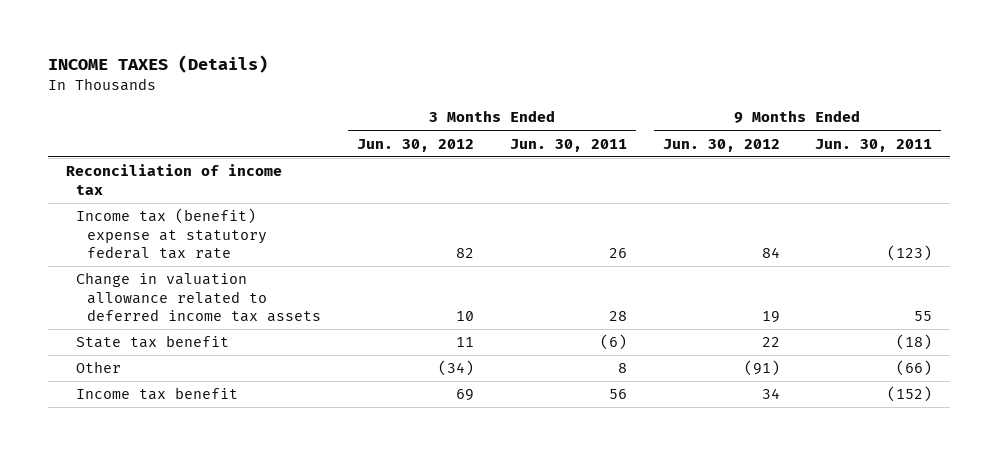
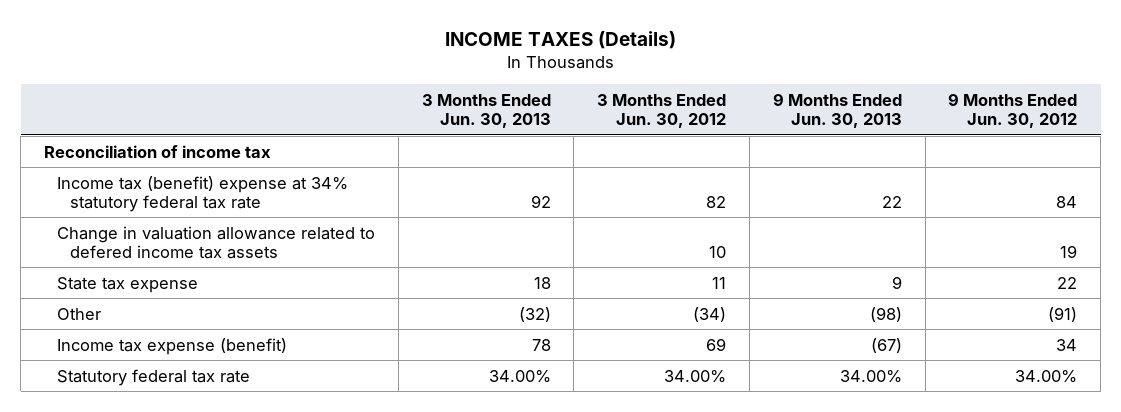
[509,138,627,152] Jun. 30, 2011 -> none
[815,138,933,152] Jun. 30, 2011 -> none
none -> [421,94,551,129] 3 Months Ended Jun. 30, 2013
none -> [772,93,902,129] 9 Months Ended Jun. 30, 2013
[76,208,267,260] Income tax (benefit) expense at statutory federal tax rate -> [57,175,349,212] Income tax (benefit) expense at 34% statutory federal tax rate
[76,272,321,323] Change in valuation allowance related to deferred income tax assets -> [57,225,376,259] Change in valuation allowance related to defered income tax assets
[76,335,230,349] State tax benefit -> [57,276,199,293] State tax expense
[76,387,239,401] Income tax benefit -> [57,337,288,355] Income tax expense (benefit)
none -> [57,368,251,386] Statutory federal tax rate

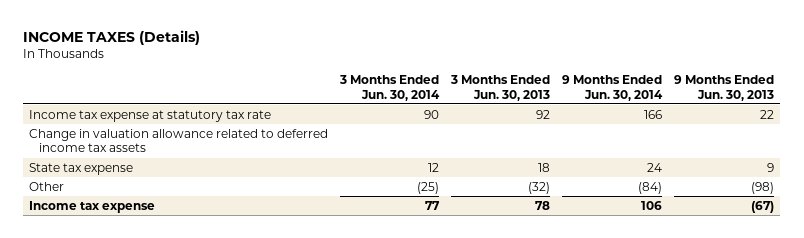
[597,94,727,129] 3 Months Ended Jun. 30, 2012 -> none
[948,93,1078,129] 9 Months Ended Jun. 30, 2012 -> none
none -> [339,74,441,101] 3 Months Ended Jun. 30, 2014
none -> [562,74,664,101] 9 Months Ended Jun. 30, 2014
[43,144,271,158] Reconciliation of income tax -> none
[57,175,349,212] Income tax (benefit) expense at 34% statutory federal tax rate -> [29,109,272,122] Income tax expense at statutory tax rate
[57,225,376,259] Change in valuation allowance related to defered income tax assets -> [29,128,329,153] Change in valuation allowance related to deferred income tax assets
[57,368,251,386] Statutory federal tax rate -> none
[57,337,288,355] Income tax expense (benefit) -> [29,200,156,213] Income tax expense

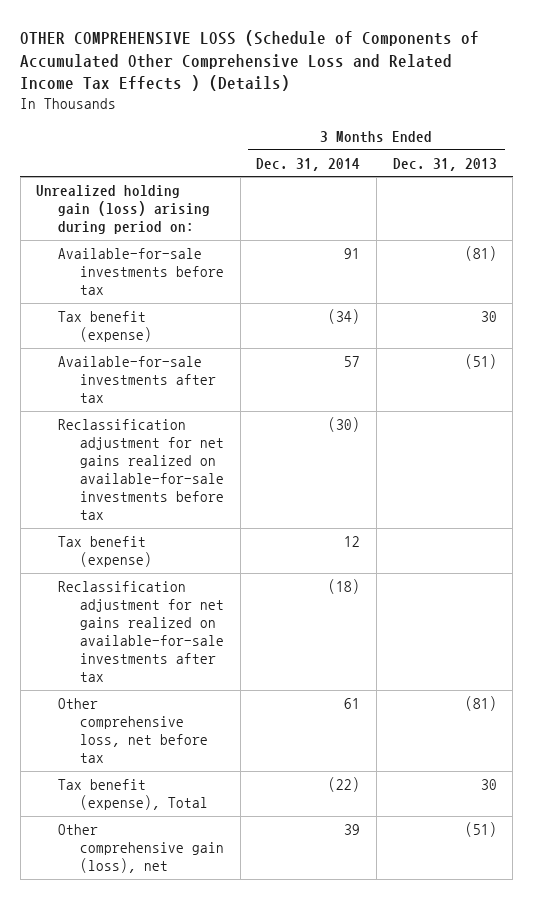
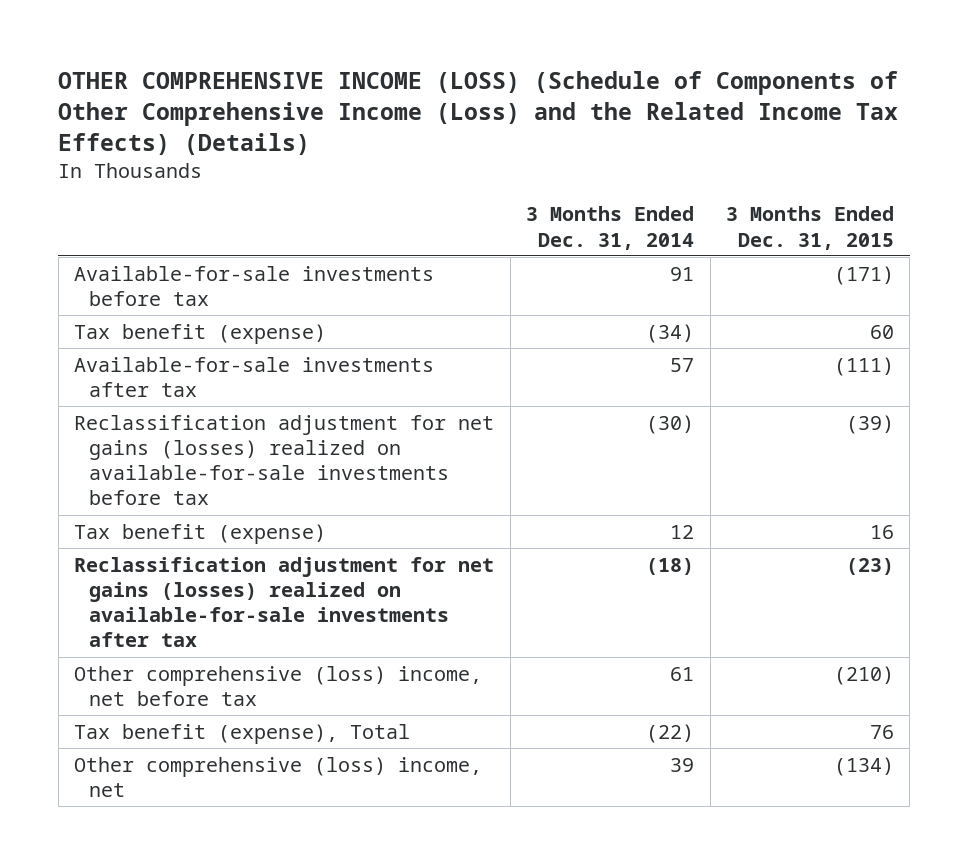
[20,29,480,92] OTHER COMPREHENSIVE LOSS (Schedule of Components of Accumulated Other Comprehensive Loss and Related Income Tax Effects ) (Details) -> [58,71,899,156] OTHER COMPREHENSIVE INCOME (LOSS) (Schedule of Components of Other Comprehensive Income (Loss) and the Related Income Tax Effects) (Details)
[392,157,497,171] Dec. 31, 2013 -> none
none -> [726,206,895,250] 3 Months Ended Dec. 31, 2015
[36,185,211,235] Unrealized holding gain (loss) arising during period on: -> none
[58,419,224,520] Reclassification adjustment for net gains realized on available-for-sale investments before tax -> [74,414,495,506] Reclassification adjustment for net gains (losses) realized on available-for-sale investments before tax
[58,581,224,682] Reclassification adjustment for net gains realized on available-for-sale investments after tax -> [74,556,495,648] Reclassification adjustment for net gains (losses) realized on available-for-sale investments after tax
[58,698,208,763] Other comprehensive loss, net before tax -> [74,665,483,706] Other comprehensive (loss) income, net before tax
[58,824,224,874] Other comprehensive gain (loss), net -> [74,756,483,797] Other comprehensive (loss) income, net

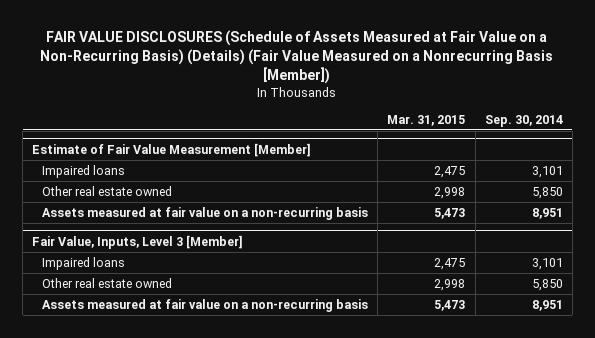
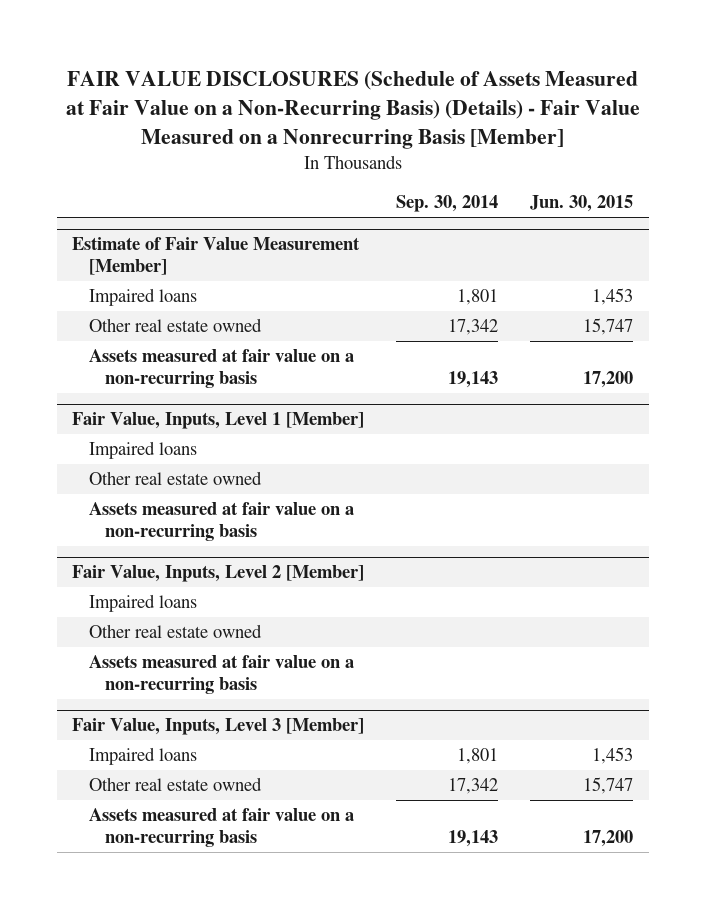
[40,29,554,85] FAIR VALUE DISCLOSURES (Schedule of Assets Measured at Fair Value on a Non-Recurring Basis) (Details) (Fair Value Measured on a Nonrecurring Basis [Member]) -> [65,70,640,149] FAIR VALUE DISCLOSURES (Schedule of Assets Measured at Fair Value on a Non-Recurring Basis) (Details) - Fair Value Measured on a Nonrecurring Basis [Member]
[387,114,466,126] Mar. 31, 2015 -> none
none -> [529,195,633,213] Jun. 30, 2015
[531,165,563,178] 3,101 -> [457,288,499,305] 1,801
[531,186,563,199] 5,850 -> [448,318,499,335] 17,342
[531,207,563,219] 8,951 -> [448,371,499,389] 19,143
none -> [72,412,365,430] Fair Value, Inputs, Level 1 [Member]
none -> [88,440,197,459] Impaired loans
none -> [88,470,262,485] Other real estate owned
none -> [88,501,355,542] Assets measured at fair value on a non-recurring basis
none -> [72,565,365,583] Fair Value, Inputs, Level 2 [Member]
none -> [88,593,197,612] Impaired loans
none -> [88,623,262,638] Other real estate owned
none -> [88,654,355,695] Assets measured at fair value on a non-recurring basis
[531,257,563,270] 3,101 -> [457,747,499,764] 1,801
[531,278,563,291] 5,850 -> [448,777,499,794] 17,342
[531,299,563,311] 8,951 -> [448,830,499,848] 19,143

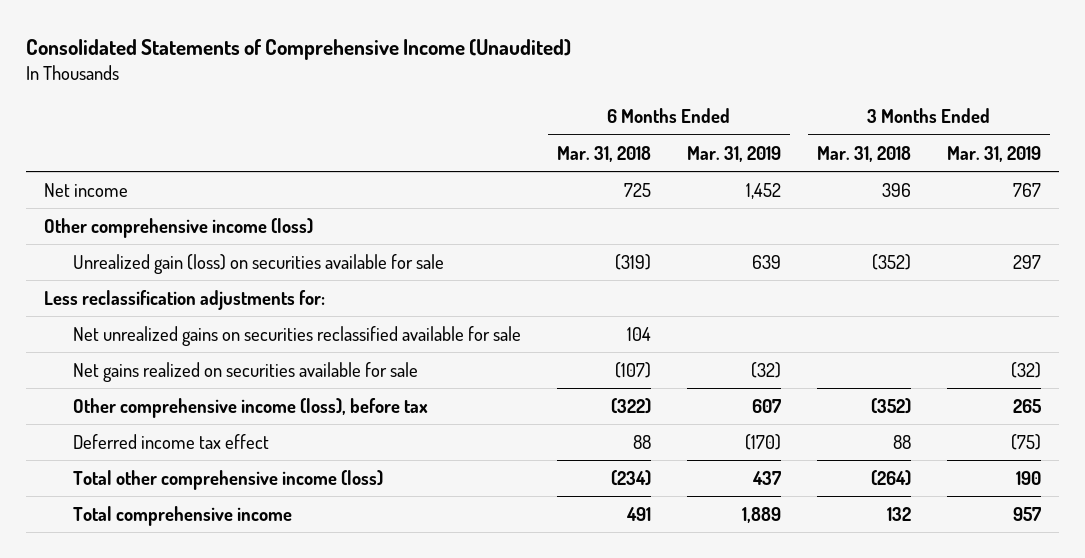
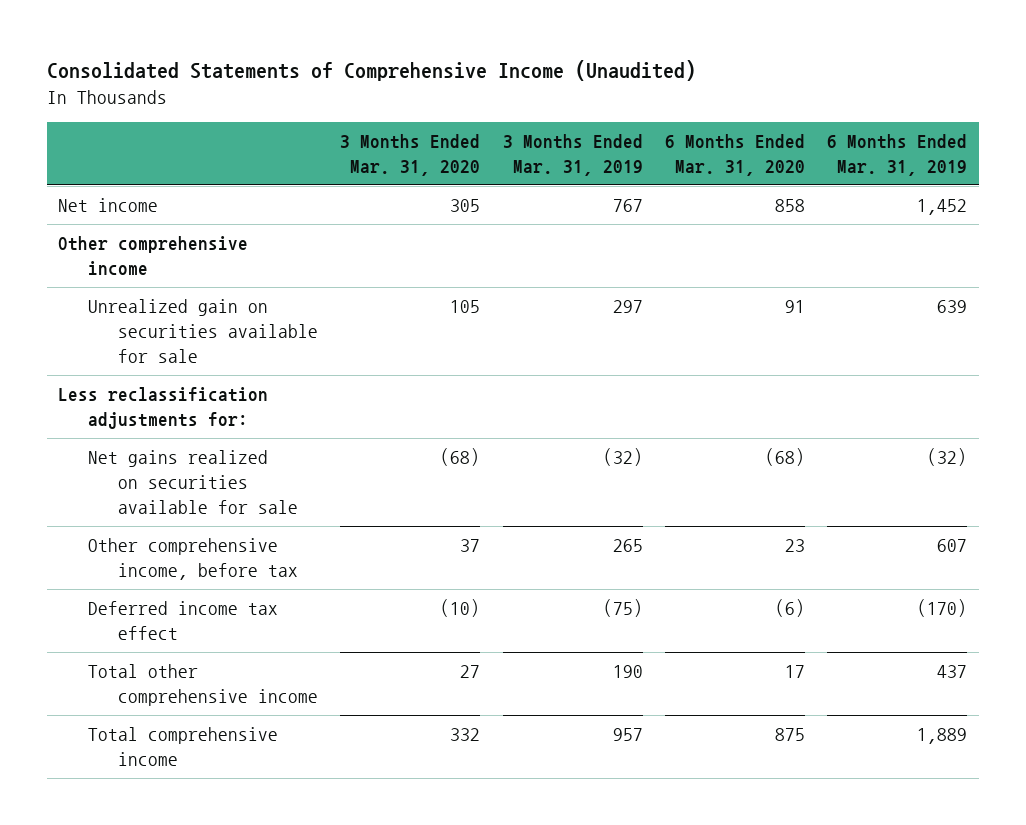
[556,145,651,162] Mar. 31, 2018 -> none
[816,145,911,162] Mar. 31, 2018 -> none
none -> [340,134,481,176] 3 Months Ended Mar. 31, 2020
none -> [664,134,805,176] 6 Months Ended Mar. 31, 2020
[44,217,314,238] Other comprehensive income (loss) -> [58,236,249,276] Other comprehensive income
[72,253,444,274] Unrealized gain (loss) on securities available for sale -> [88,299,318,363] Unrealized gain on securities available for sale
[72,325,521,346] Net unrealized gains on securities reclassified available for sale -> none
[72,397,428,418] Other comprehensive income (loss), before tax -> [88,538,298,580] Other comprehensive income, before tax
[72,469,383,490] Total other comprehensive income (loss) -> [88,664,318,706] Total other comprehensive income

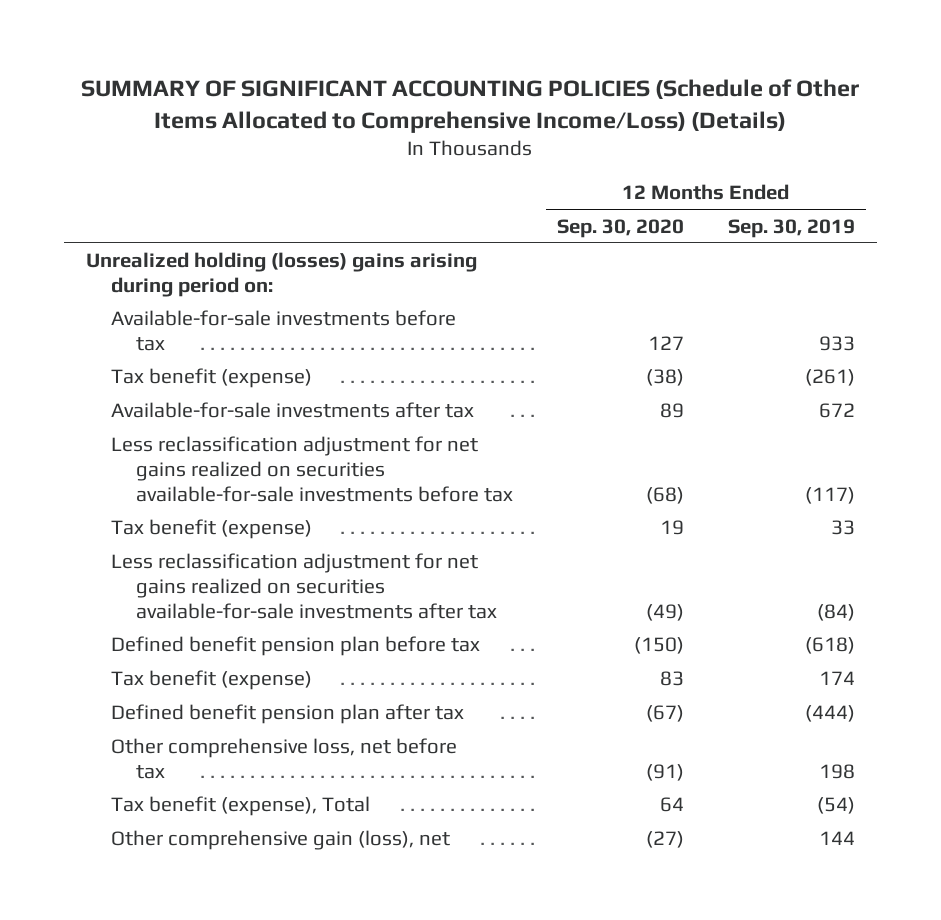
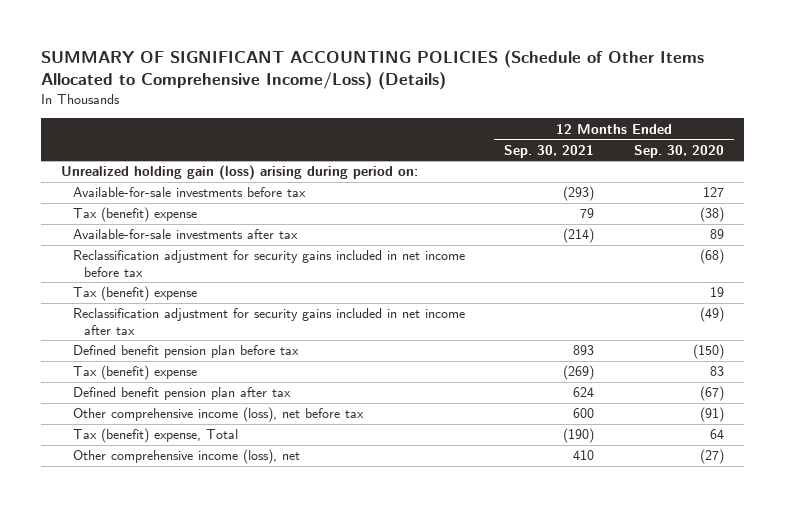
[727,218,855,238] Sep. 30, 2019 -> none
none -> [504,144,595,158] Sep. 30, 2021
[86,252,478,298] Unrealized holding (losses) gains arising during period on: -> [60,165,418,181] Unrealized holding gain (loss) arising during period on:
[110,368,312,389] Tax benefit (expense) -> [72,207,197,223] Tax (benefit) expense
[110,436,513,503] Less reclassification adjustment for net gains realized on securities available-for-sale investments before tax -> [72,250,465,277] Reclassification adjustment for security gains included in net income before tax
[110,519,312,540] Tax benefit (expense) -> [72,286,197,302] Tax (benefit) expense
[110,553,497,620] Less reclassification adjustment for net gains realized on securities available-for-sale investments after tax -> [72,308,465,335] Reclassification adjustment for security gains included in net income after tax
[110,670,312,691] Tax benefit (expense) -> [72,365,197,381] Tax (benefit) expense
[110,738,457,780] Other comprehensive loss, net before tax -> [72,407,364,423] Other comprehensive income (loss), net before tax
[110,796,370,817] Tax benefit (expense), Total -> [72,428,238,444] Tax (benefit) expense, Total
[110,830,450,851] Other comprehensive gain (loss), net -> [72,449,300,465] Other comprehensive income (loss), net

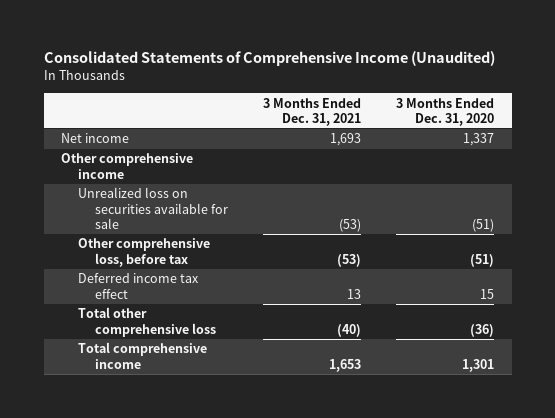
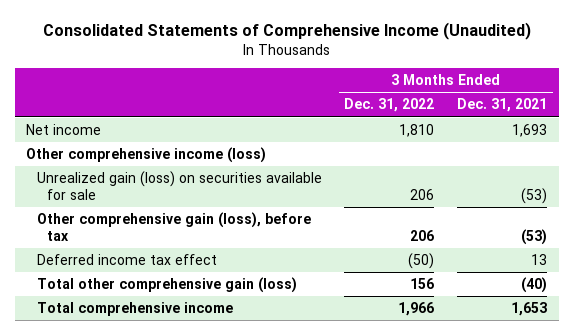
[396,97,495,126] 3 Months Ended Dec. 31, 2020 -> none
none -> [344,98,435,113] Dec. 31, 2022
[61,153,194,179] Other comprehensive income -> [26,146,267,163] Other comprehensive income (loss)
[78,187,229,229] Unrealized loss on securities available for sale -> [36,170,322,201] Unrealized gain (loss) on securities available for sale
[78,238,211,267] Other comprehensive loss, before tax -> [36,211,311,242] Other comprehensive gain (loss), before tax
[78,307,217,337] Total other comprehensive loss -> [36,276,297,293] Total other comprehensive gain (loss)

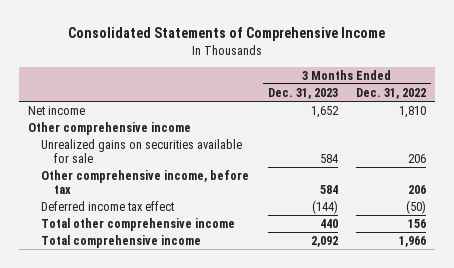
[42,22,531,41] Consolidated Statements of Comprehensive Income (Unaudited) -> [68,26,386,41] Consolidated Statements of Comprehensive Income
[457,98,548,113] Dec. 31, 2021 -> none
none -> [267,87,338,99] Dec. 31, 2023
[26,146,267,163] Other comprehensive income (loss) -> [28,121,192,135] Other comprehensive income
[36,170,322,201] Unrealized gain (loss) on securities available for sale -> [41,138,243,164] Unrealized gains on securities available for sale
[36,211,311,242] Other comprehensive gain (loss), before tax -> [41,169,250,195] Other comprehensive income, before tax
[36,276,297,293] Total other comprehensive gain (loss) -> [41,217,236,231] Total other comprehensive income

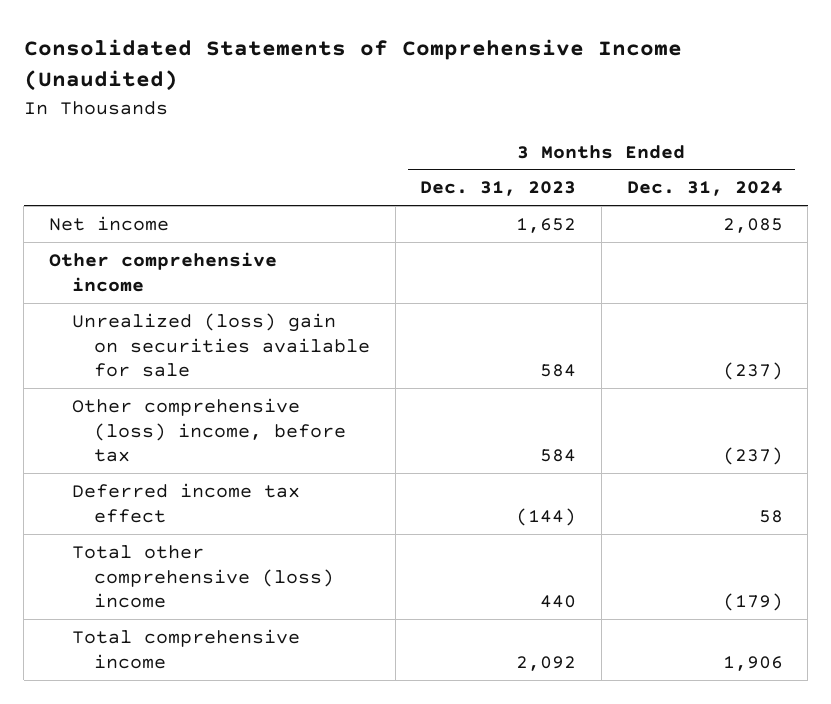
[68,26,386,41] Consolidated Statements of Comprehensive Income -> [23,39,682,92] Consolidated Statements of Comprehensive Income (Unaudited)
[356,87,427,99] Dec. 31, 2022 -> none
none -> [626,181,783,197] Dec. 31, 2024
[41,138,243,164] Unrealized gains on securities available for sale -> [71,312,371,378] Unrealized (loss) gain on securities available for sale
[41,169,250,195] Other comprehensive income, before tax -> [71,397,347,463] Other comprehensive (loss) income, before tax
[41,217,236,231] Total other comprehensive income -> [71,544,335,609] Total other comprehensive (loss) income

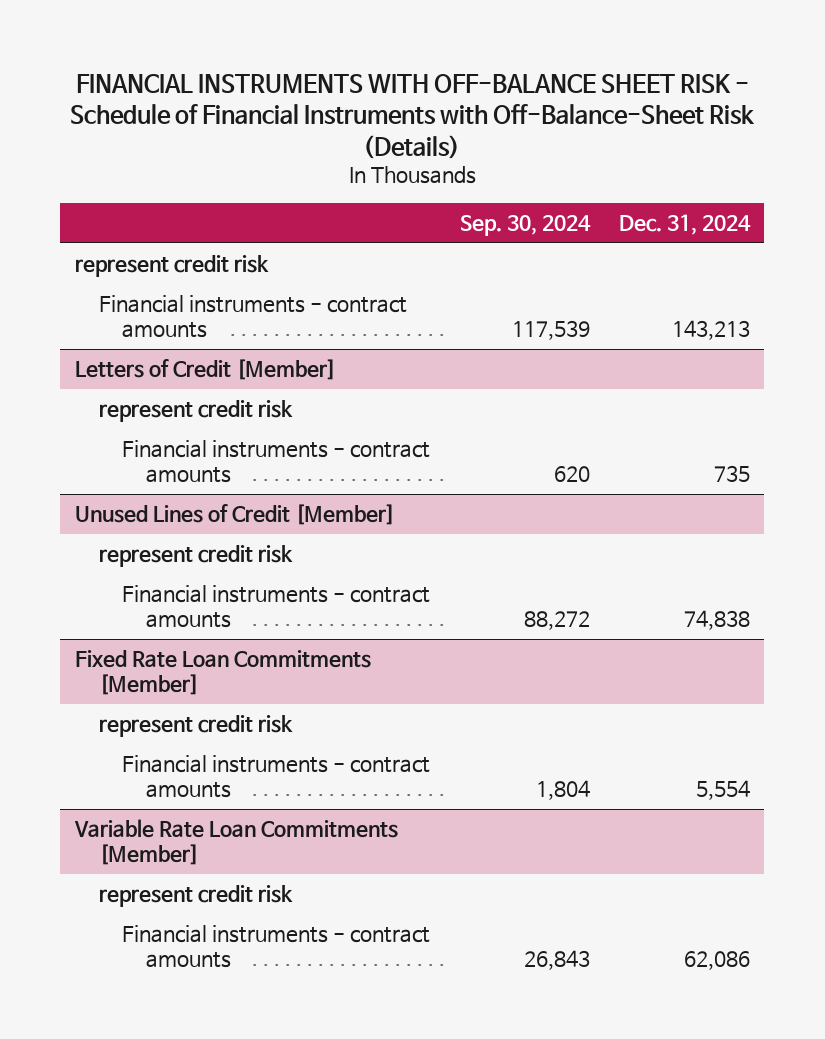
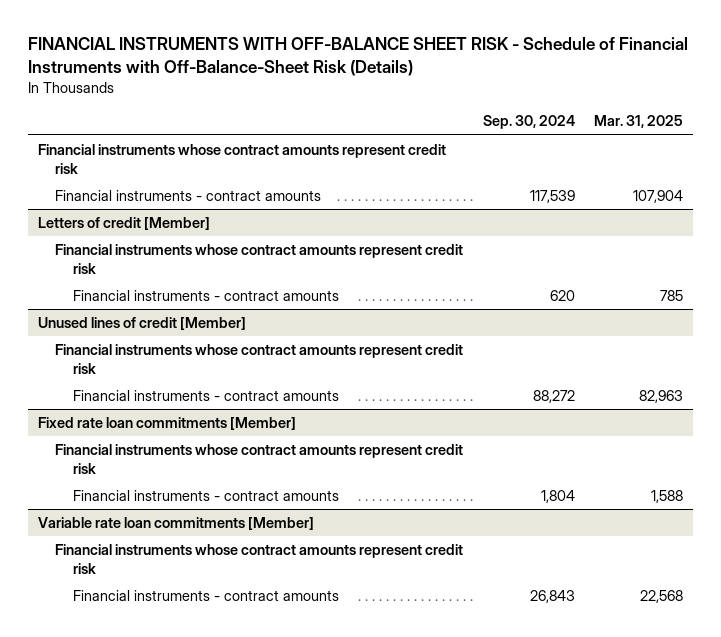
[618,213,751,235] Dec. 31, 2024 -> none
none -> [593,115,683,129] Mar. 31, 2025
[74,255,269,278] represent credit risk -> none
none -> [37,143,446,174] Financial instruments whose contract amounts represent credit risk
[98,400,293,423] represent credit risk -> none
[74,359,336,381] Letters of Credit [Member] -> [37,216,210,230] Letters of credit [Member]
none -> [55,243,464,274] Financial instruments whose contract amounts represent credit risk
[98,545,293,568] represent credit risk -> none
[74,504,395,526] Unused Lines of Credit [Member] -> [37,316,246,330] Unused lines of credit [Member]
none -> [55,343,464,374] Financial instruments whose contract amounts represent credit risk
[98,715,293,738] represent credit risk -> none
[74,650,371,695] Fixed Rate Loan Commitments [Member] -> [37,416,296,430] Fixed rate loan commitments [Member]
none -> [55,443,464,474] Financial instruments whose contract amounts represent credit risk
[98,885,293,908] represent credit risk -> none
[73,819,398,865] Variable Rate Loan Commitments [Member] -> [37,516,314,530] Variable rate loan commitments [Member]
none -> [55,543,464,574] Financial instruments whose contract amounts represent credit risk

